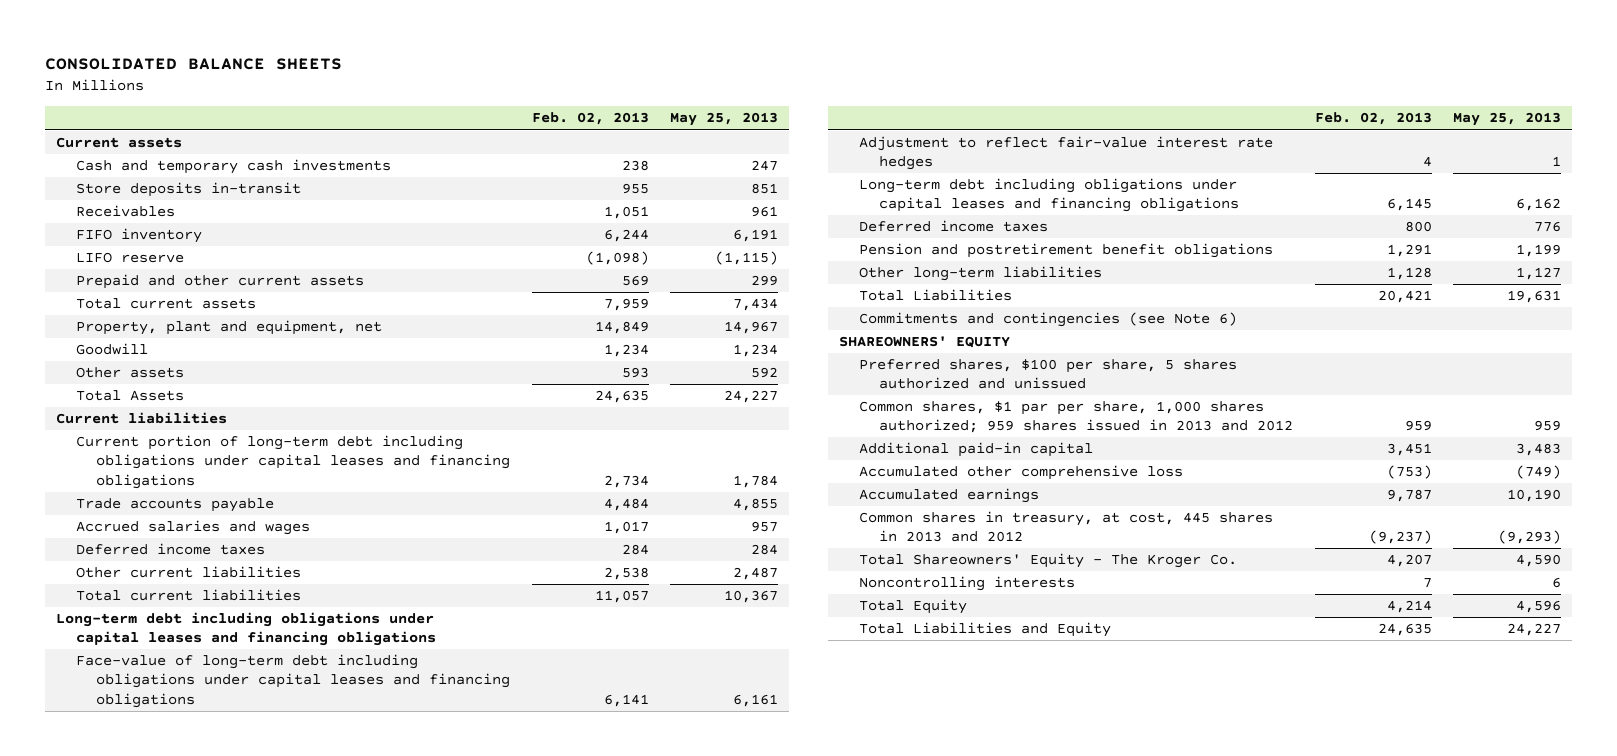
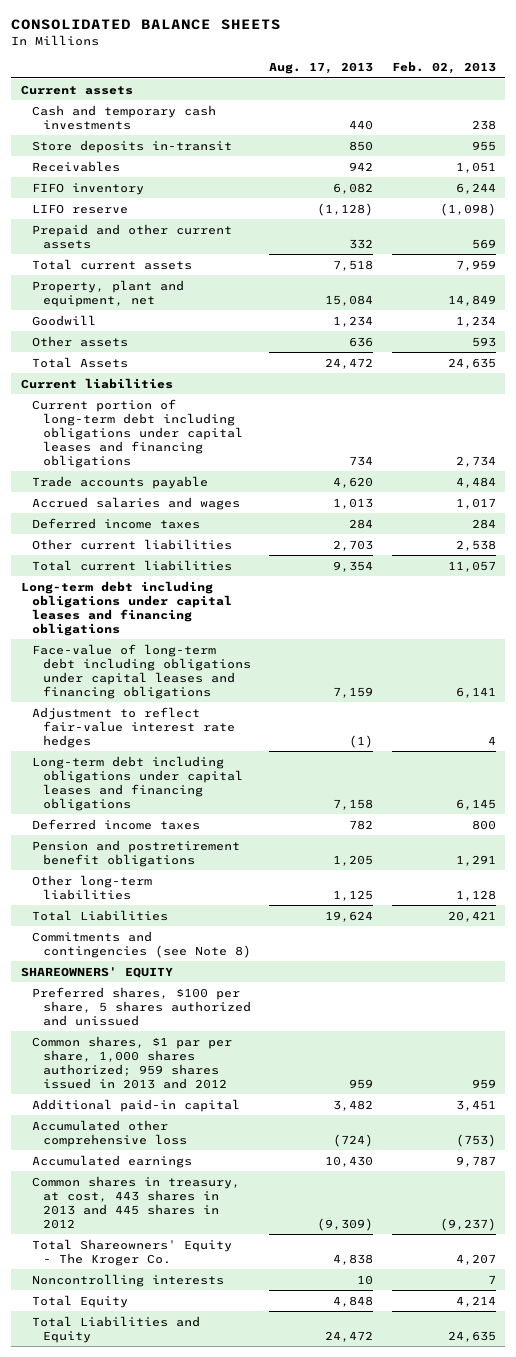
[669,112,778,127] May 25, 2013 -> none
none -> [269,62,374,75] Aug. 17, 2013
[858,312,1237,328] Commitments and contingencies (see Note 6) -> [31,930,251,958] Commitments and contingencies (see Note 8)
[858,511,1273,543] Common shares in treasury, at cost, 445 shares in 2013 and 2012 -> [31,1175,240,1229] Common shares in treasury, at cost, 443 shares in 2013 and 445 shares in 2012

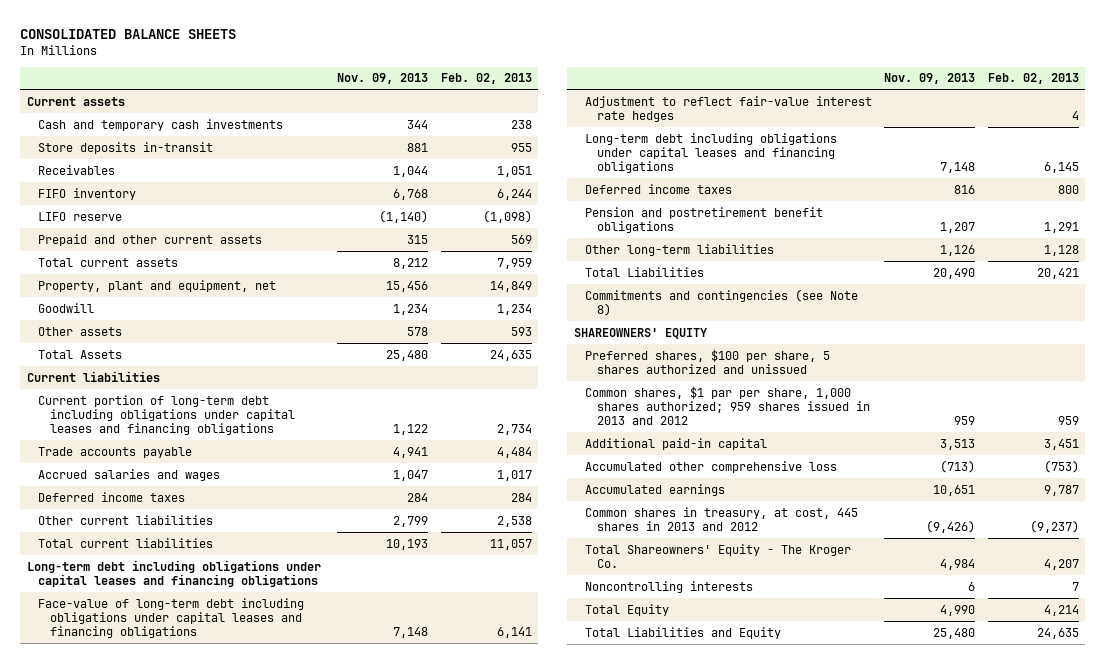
[269,62,374,75] Aug. 17, 2013 -> none
none -> [337,73,429,85] Nov. 09, 2013
[31,1175,240,1229] Common shares in treasury, at cost, 443 shares in 2013 and 445 shares in 2012 -> [585,506,859,531] Common shares in treasury, at cost, 445 shares in 2013 and 2012

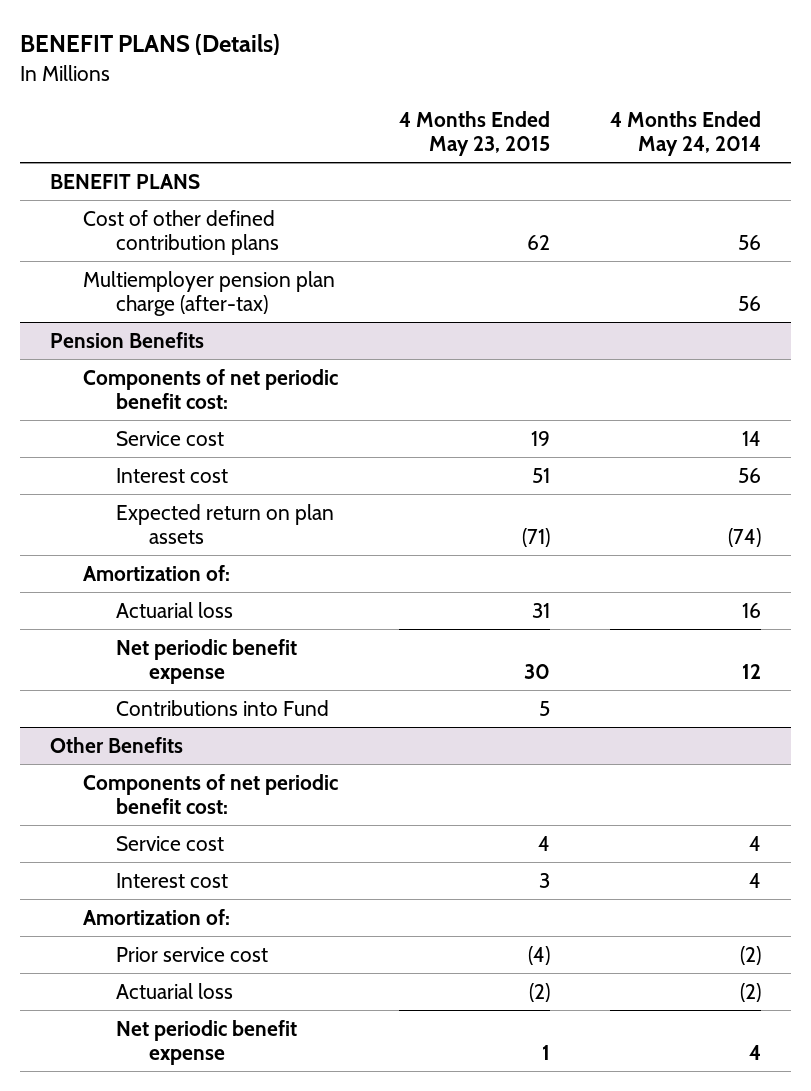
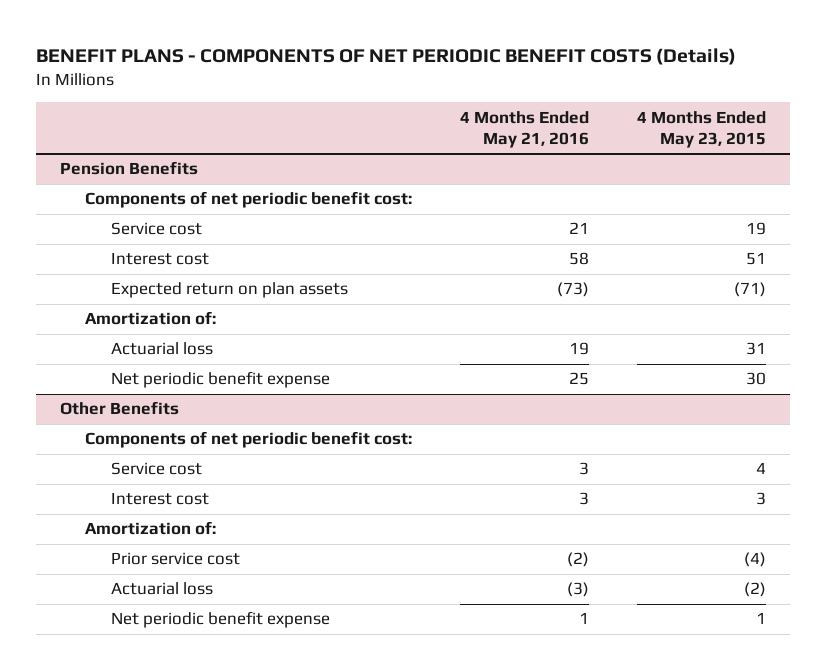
[19,34,280,56] BENEFIT PLANS (Details) -> [35,48,736,66] BENEFIT PLANS - COMPONENTS OF NET PERIODIC BENEFIT COSTS (Details)
[610,111,762,157] 4 Months Ended May 24, 2014 -> none
none -> [460,110,590,149] 4 Months Ended May 21, 2016
[50,173,201,189] BENEFIT PLANS -> none
[83,209,280,255] Cost of other defined contribution plans -> none
[83,270,336,316] Multiemployer pension plan charge (after-tax) -> none
[116,699,330,716] Contributions into Fund -> none

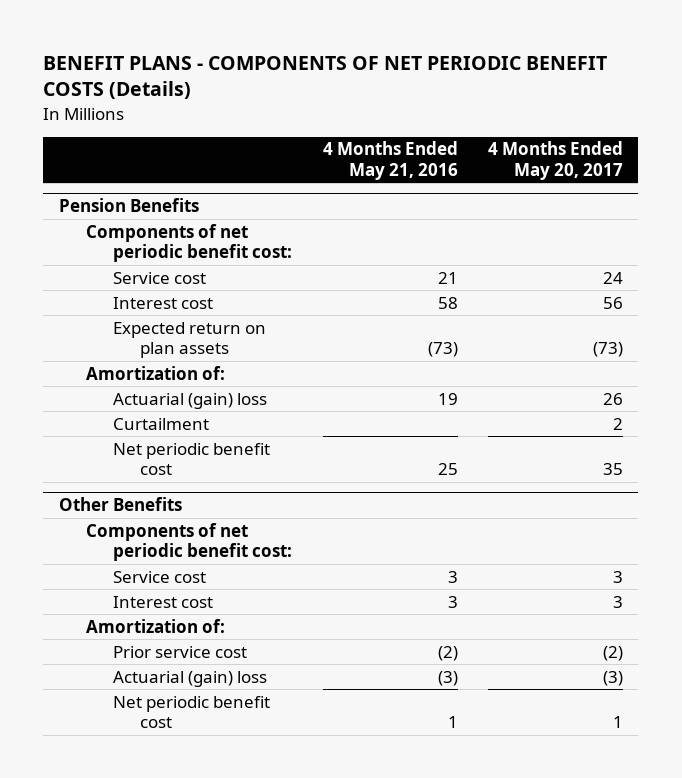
[636,110,766,149] 4 Months Ended May 23, 2015 -> none
none -> [487,141,623,180] 4 Months Ended May 20, 2017
[111,342,214,356] Actuarial loss -> [113,392,268,409] Actuarial (gain) loss
none -> [113,417,210,430] Curtailment
[111,371,331,389] Net periodic benefit expense -> [113,442,271,476] Net periodic benefit cost
[111,582,214,596] Actuarial loss -> [113,670,268,687] Actuarial (gain) loss
[111,611,331,629] Net periodic benefit expense -> [113,695,271,729] Net periodic benefit cost

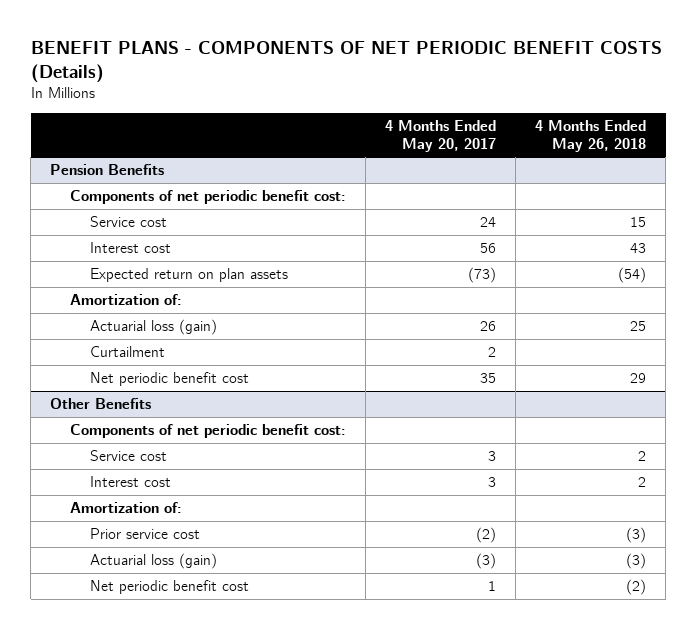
[322,141,458,180] 4 Months Ended May 21, 2016 -> none
none -> [535,119,647,152] 4 Months Ended May 26, 2018
[113,392,268,409] Actuarial (gain) loss -> [89,319,217,336] Actuarial loss (gain)
[113,670,268,687] Actuarial (gain) loss -> [89,553,217,570] Actuarial loss (gain)

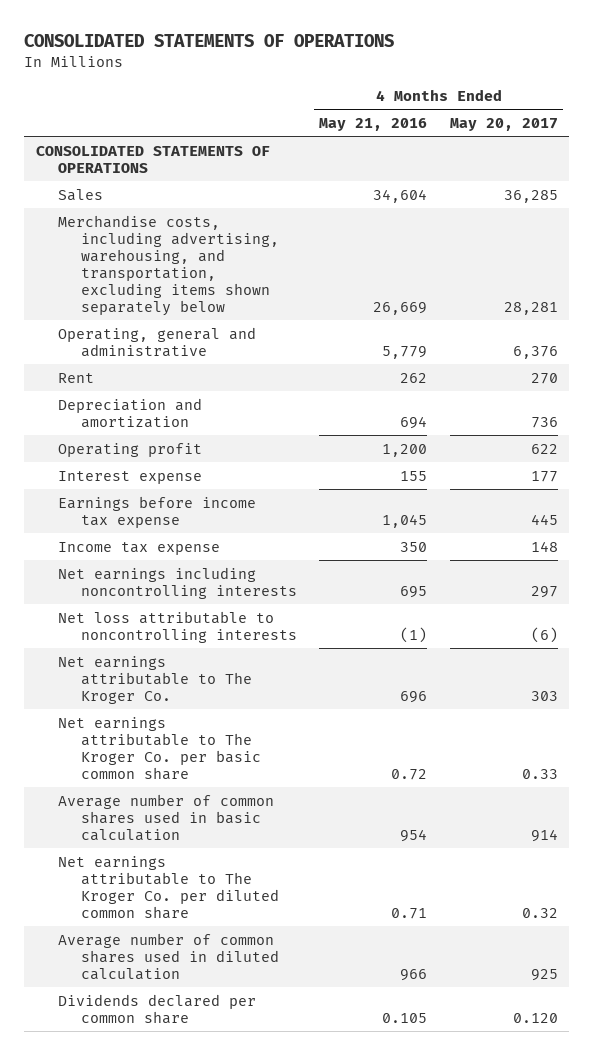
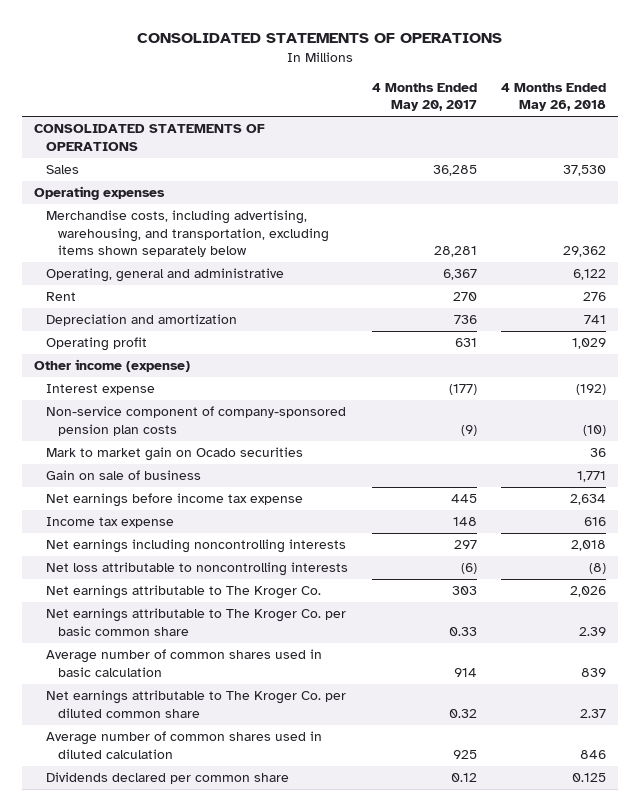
[319,117,428,131] May 21, 2016 -> none
none -> [501,82,607,112] 4 Months Ended May 26, 2018
none -> [34,186,166,201] Operating expenses
[512,345,558,359] 6,376 -> [443,269,478,281] 6,367
[530,443,558,454] 622 -> [455,338,478,348] 631
none -> [34,359,191,373] Other income (expense)
[530,470,558,482] 177 -> [449,384,478,396] (177)
none -> [45,406,346,436] Non-service component of company-sponsored pension plan costs
none -> [45,447,303,462] Mark to market gain on Ocado securities
none -> [45,470,201,481] Gain on sale of business
[58,495,257,528] Earnings before income tax expense -> [45,493,303,508] Net earnings before income tax expense
[512,1012,558,1023] 0.120 -> [451,773,478,783] 0.12

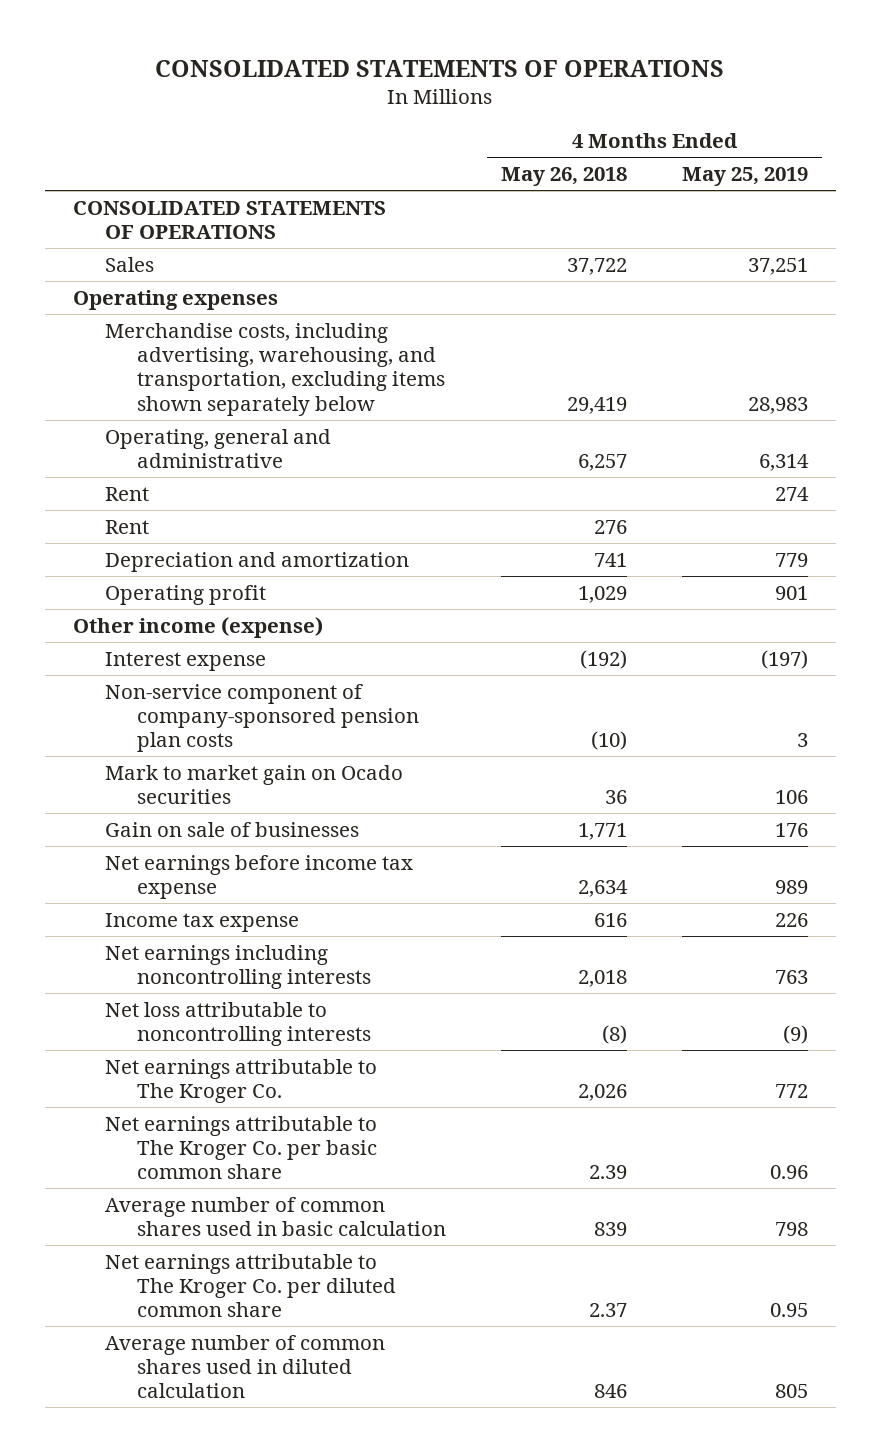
[372,82,478,112] 4 Months Ended May 20, 2017 -> none
none -> [682,166,809,186] May 25, 2019
[563,165,607,177] 37,530 -> [567,257,628,275] 37,722
[563,246,607,258] 29,362 -> [567,396,628,414] 29,419
[573,269,607,281] 6,122 -> [578,454,628,472] 6,257
none -> [104,486,149,501] Rent
[45,470,201,481] Gain on sale of business -> [104,821,359,837] Gain on sale of businesses
[45,772,289,785] Dividends declared per common share -> none

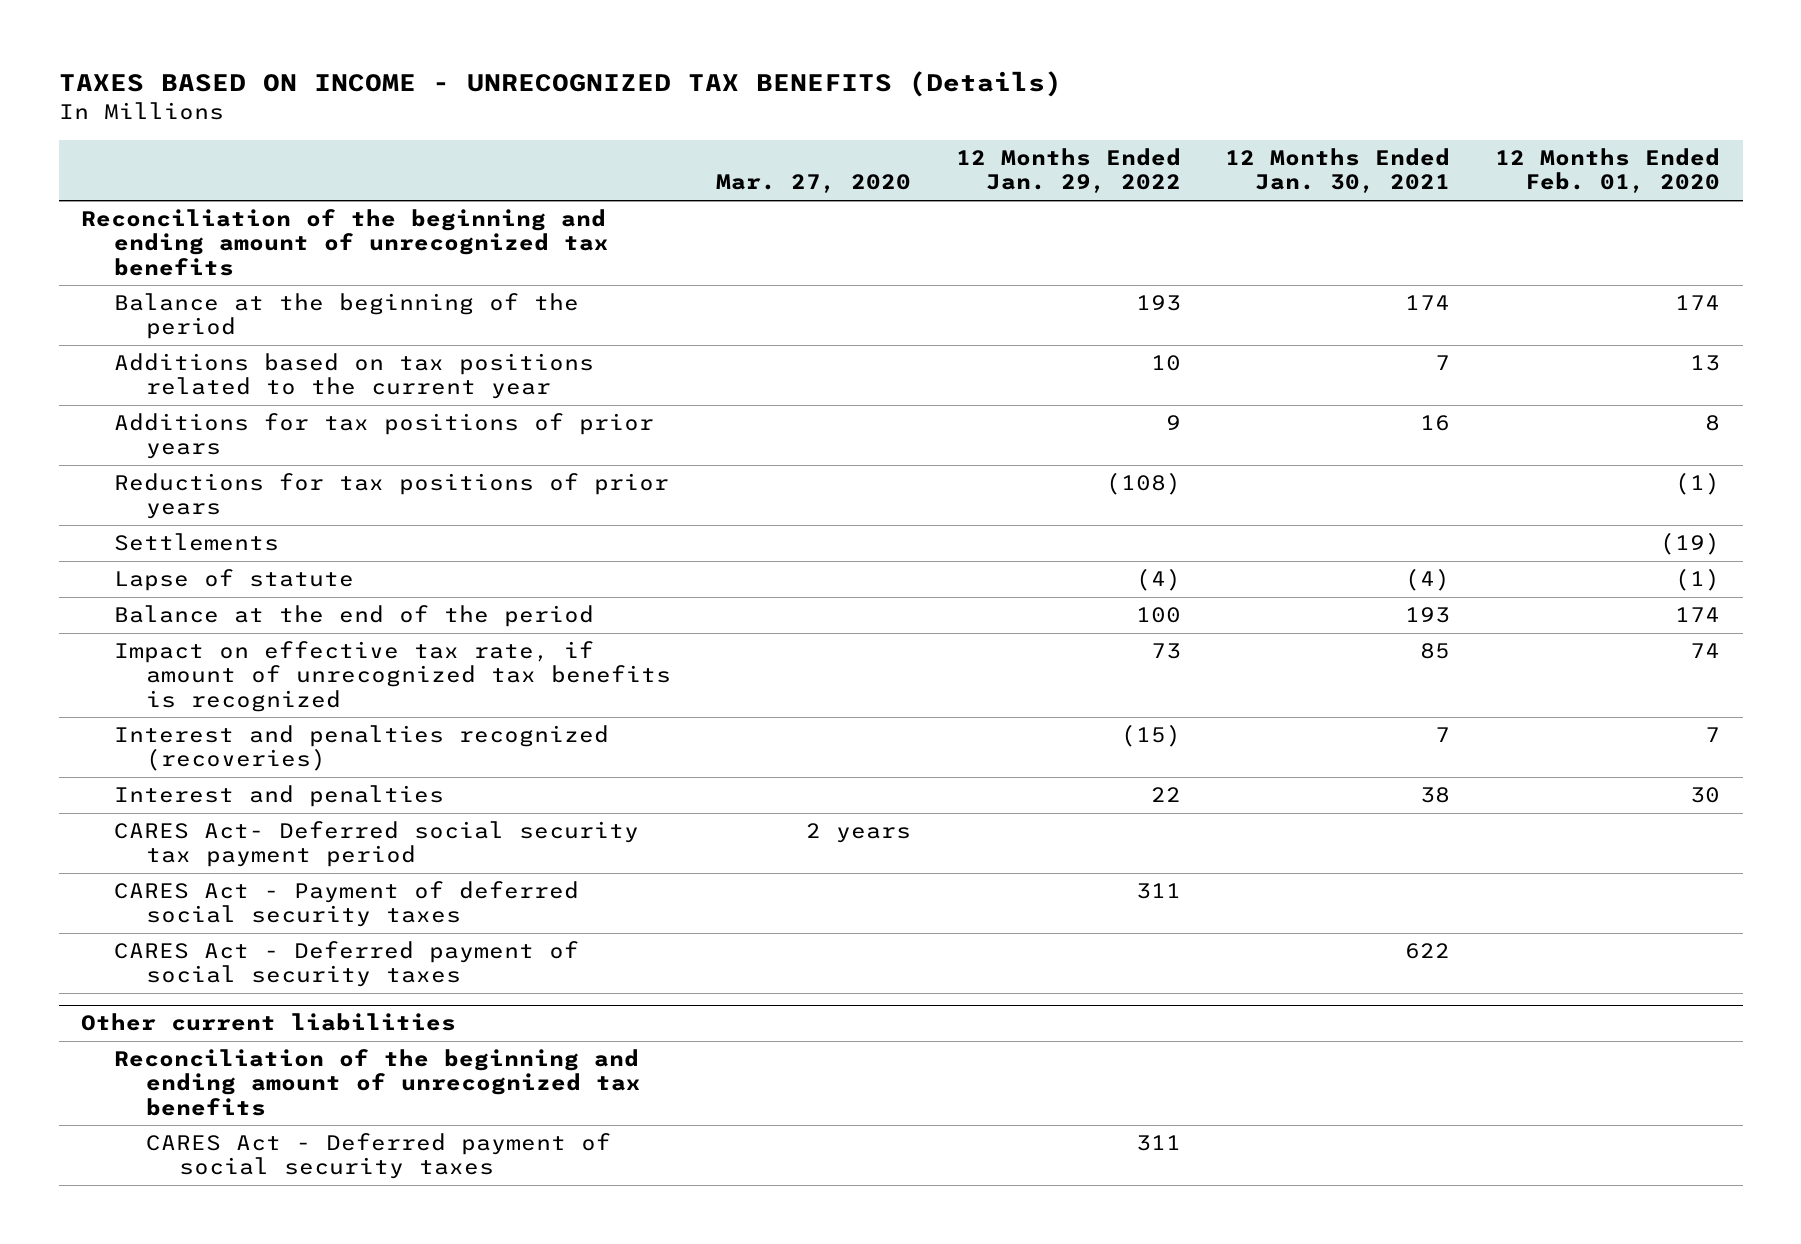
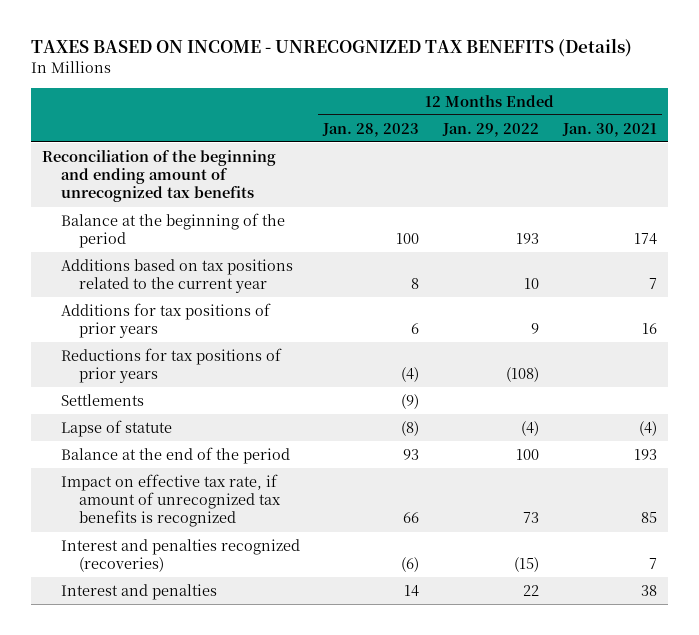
[716,174,912,194] Mar. 27, 2020 -> none
[1495,148,1721,194] 12 Months Ended Feb. 01, 2020 -> none
none -> [322,122,420,137] Jan. 28, 2023
[113,821,639,868] CARES Act- Deferred social security tax payment period -> none
[113,881,579,928] CARES Act - Payment of deferred social security taxes -> none
[113,941,579,988] CARES Act - Deferred payment of social security taxes -> none
[81,1013,457,1032] Other current liabilities -> none
[113,1049,642,1116] Reconciliation of the beginning and ending amount of unrecognized tax benefits -> none
[146,1133,612,1180] CARES Act - Deferred payment of social security taxes -> none

